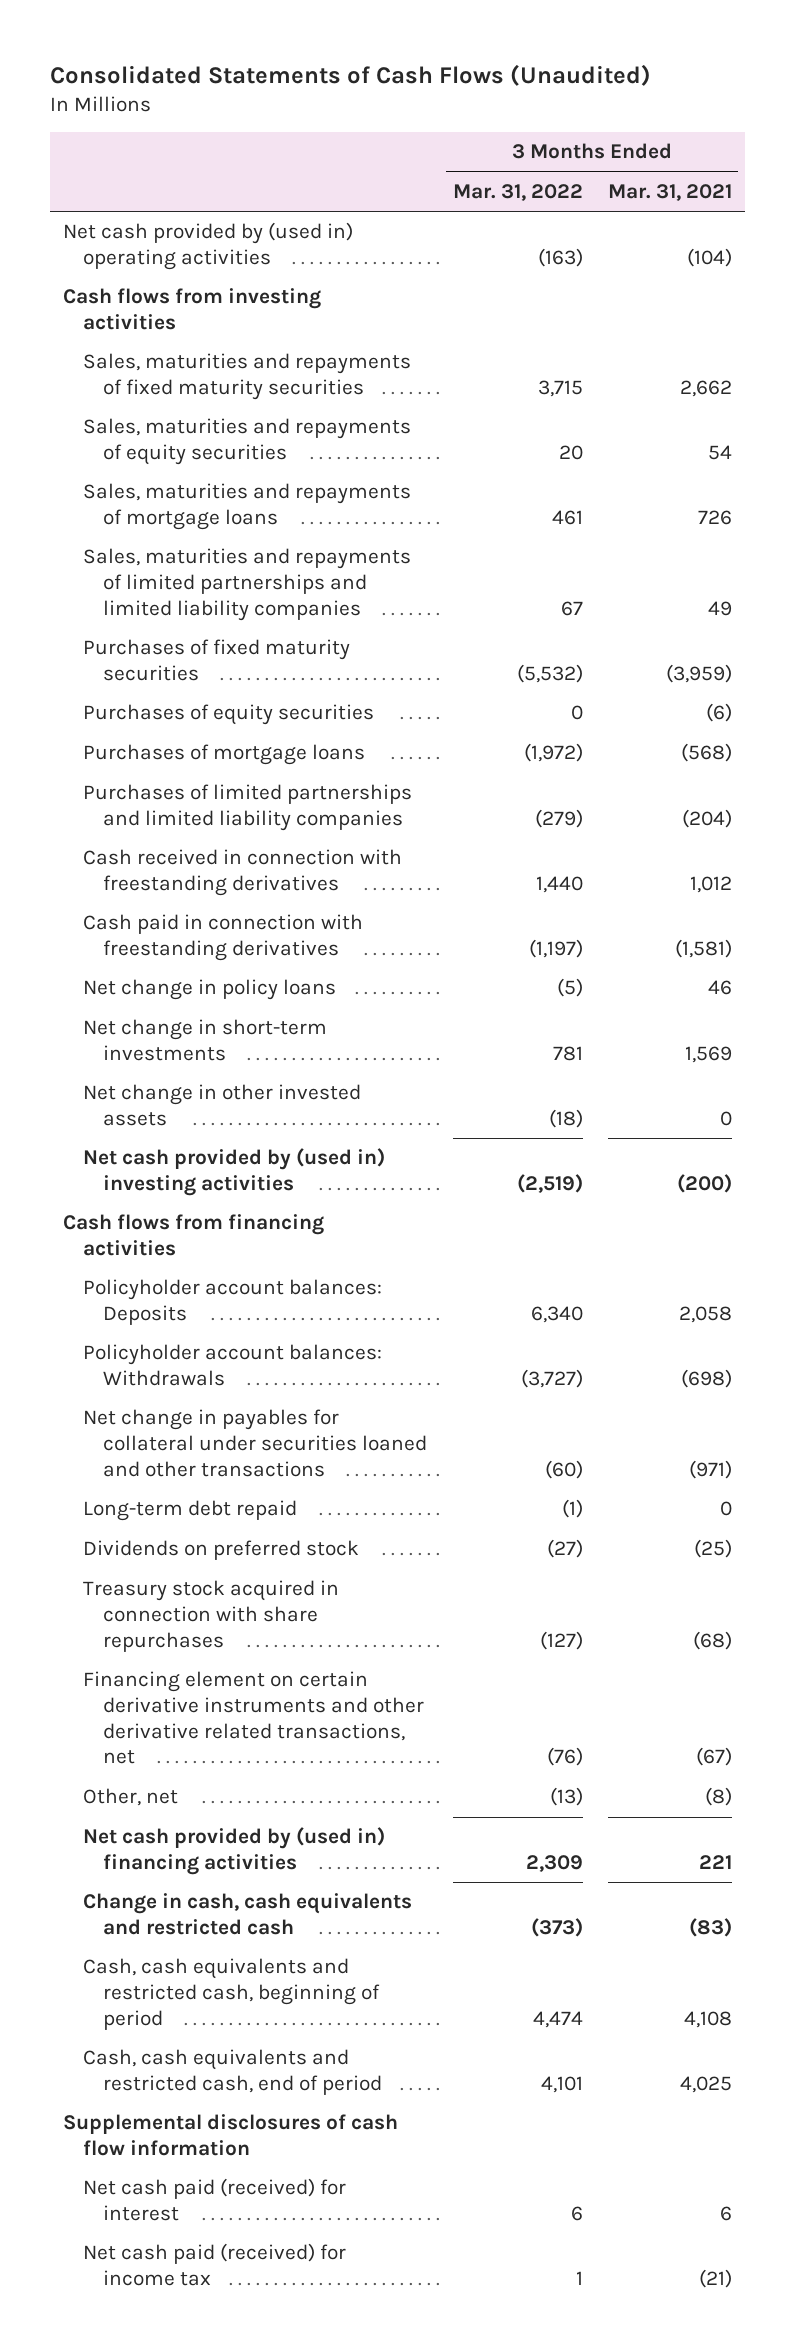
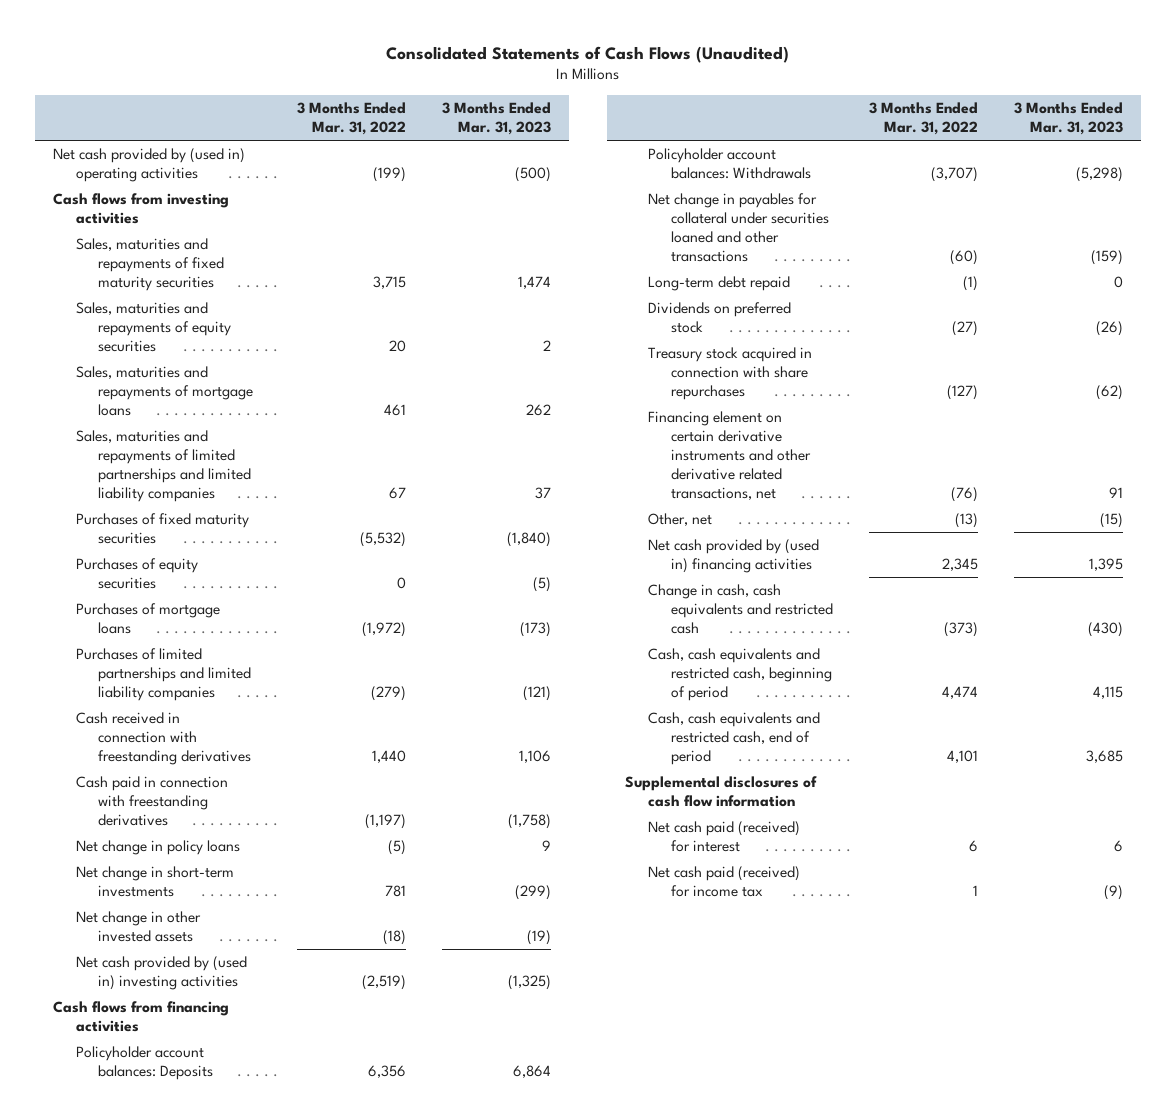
[608,183,733,201] Mar. 31, 2021 -> none
none -> [441,101,551,135] 3 Months Ended Mar. 31, 2023
[537,248,583,268] (163) -> [372,167,406,183] (199)
[530,1306,583,1324] 6,340 -> [367,1065,406,1079] 6,356
[520,1369,583,1389] (3,727) -> [930,167,978,183] (3,707)
[525,1855,583,1873] 2,309 -> [941,558,978,572] 2,345

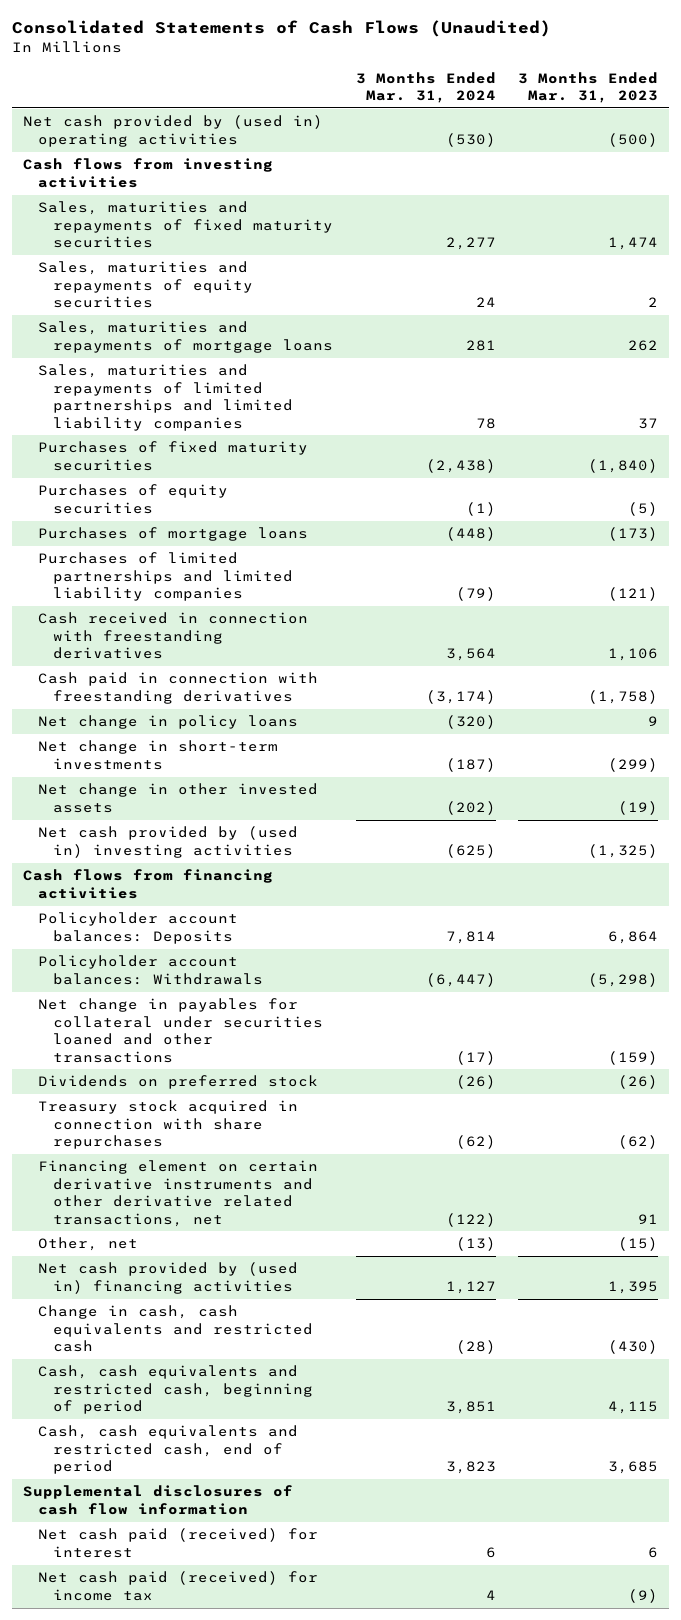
[296,101,406,135] 3 Months Ended Mar. 31, 2022 -> none
none -> [355,71,496,104] 3 Months Ended Mar. 31, 2024
[648,276,791,292] Long-term debt repaid -> none

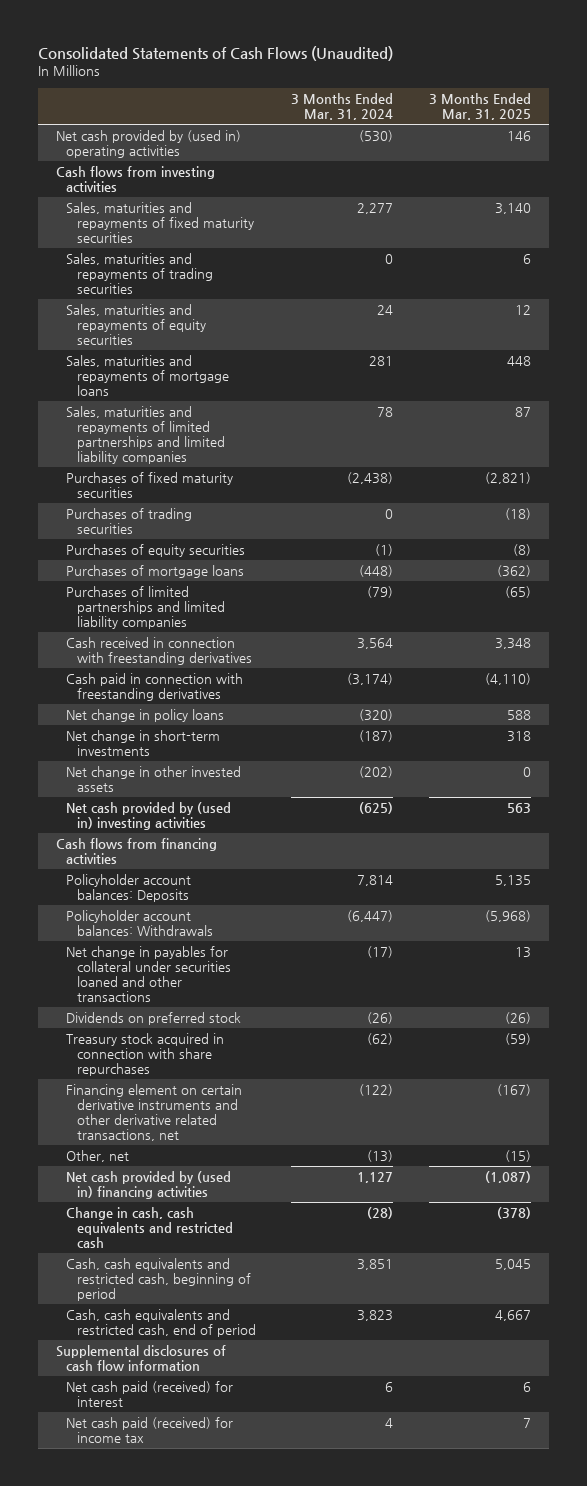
[517,71,658,104] 3 Months Ended Mar. 31, 2023 -> none
none -> [428,92,531,120] 3 Months Ended Mar. 31, 2025
none -> [66,253,213,295] Sales, maturities and repayments of trading securities
none -> [66,508,193,535] Purchases of trading securities

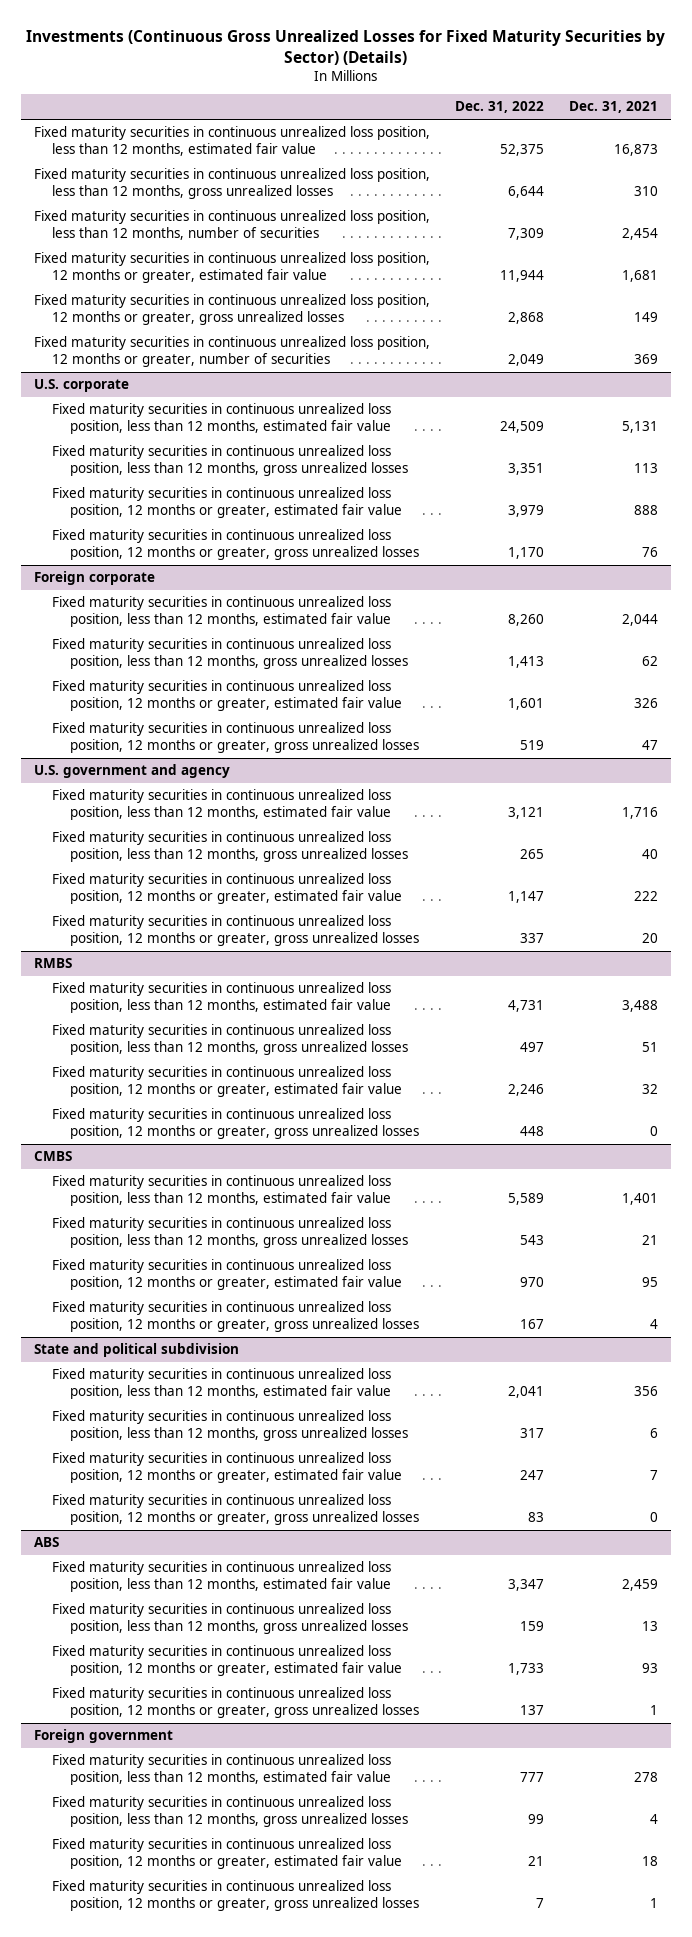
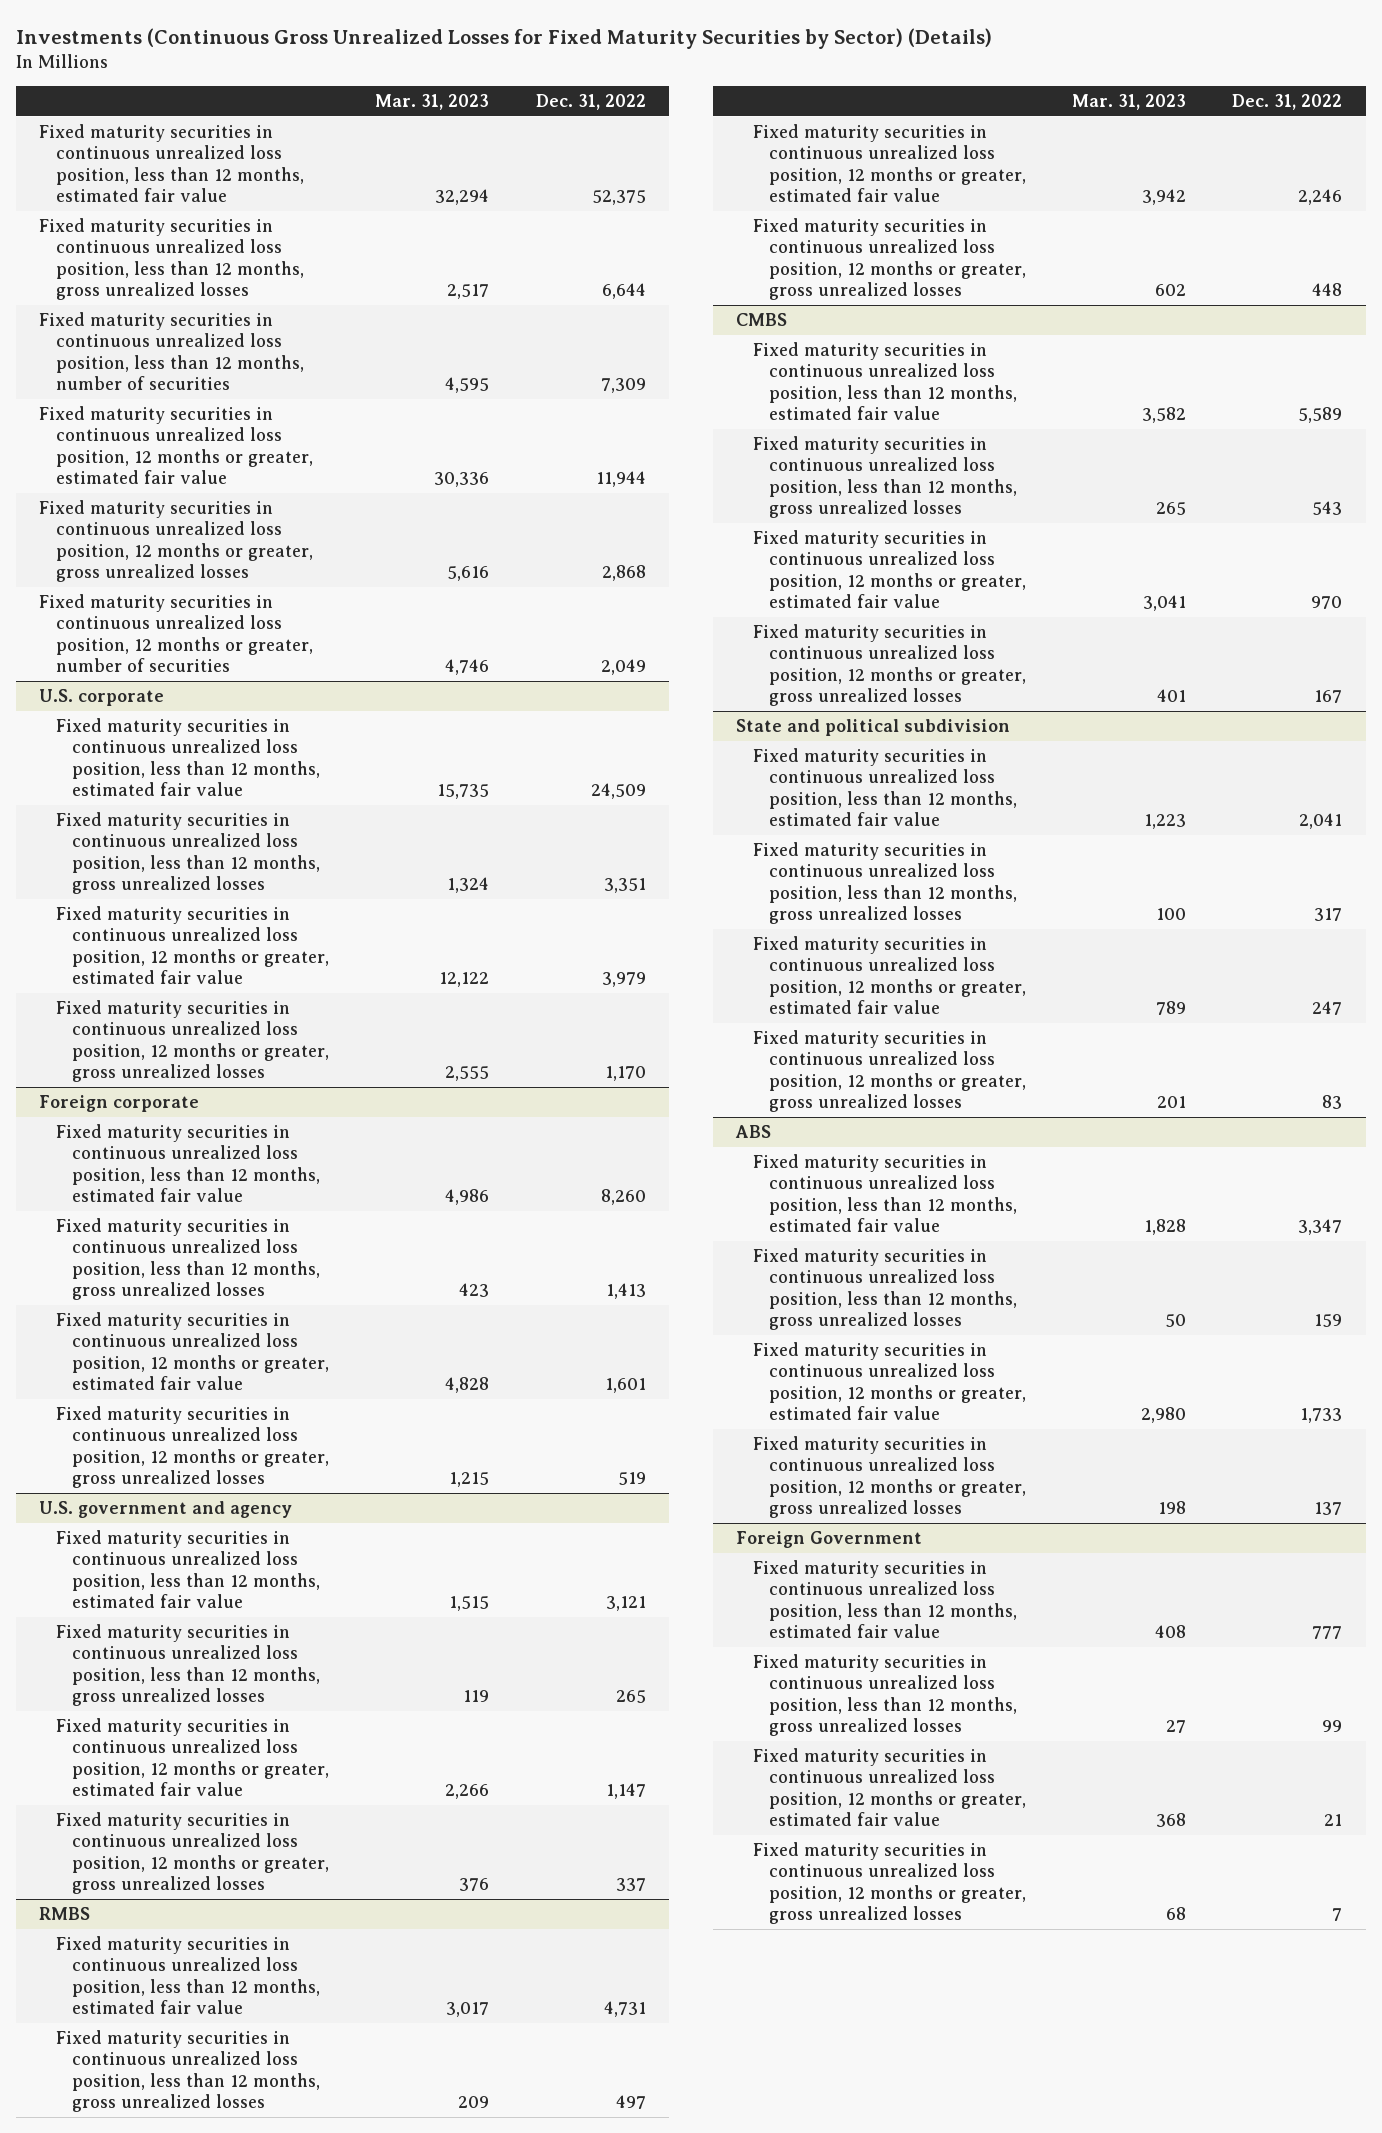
[569,101,659,114] Dec. 31, 2021 -> none
none -> [375,93,490,110] Mar. 31, 2023
[33,1729,173,1744] Foreign government -> [736,1531,923,1549] Foreign Government

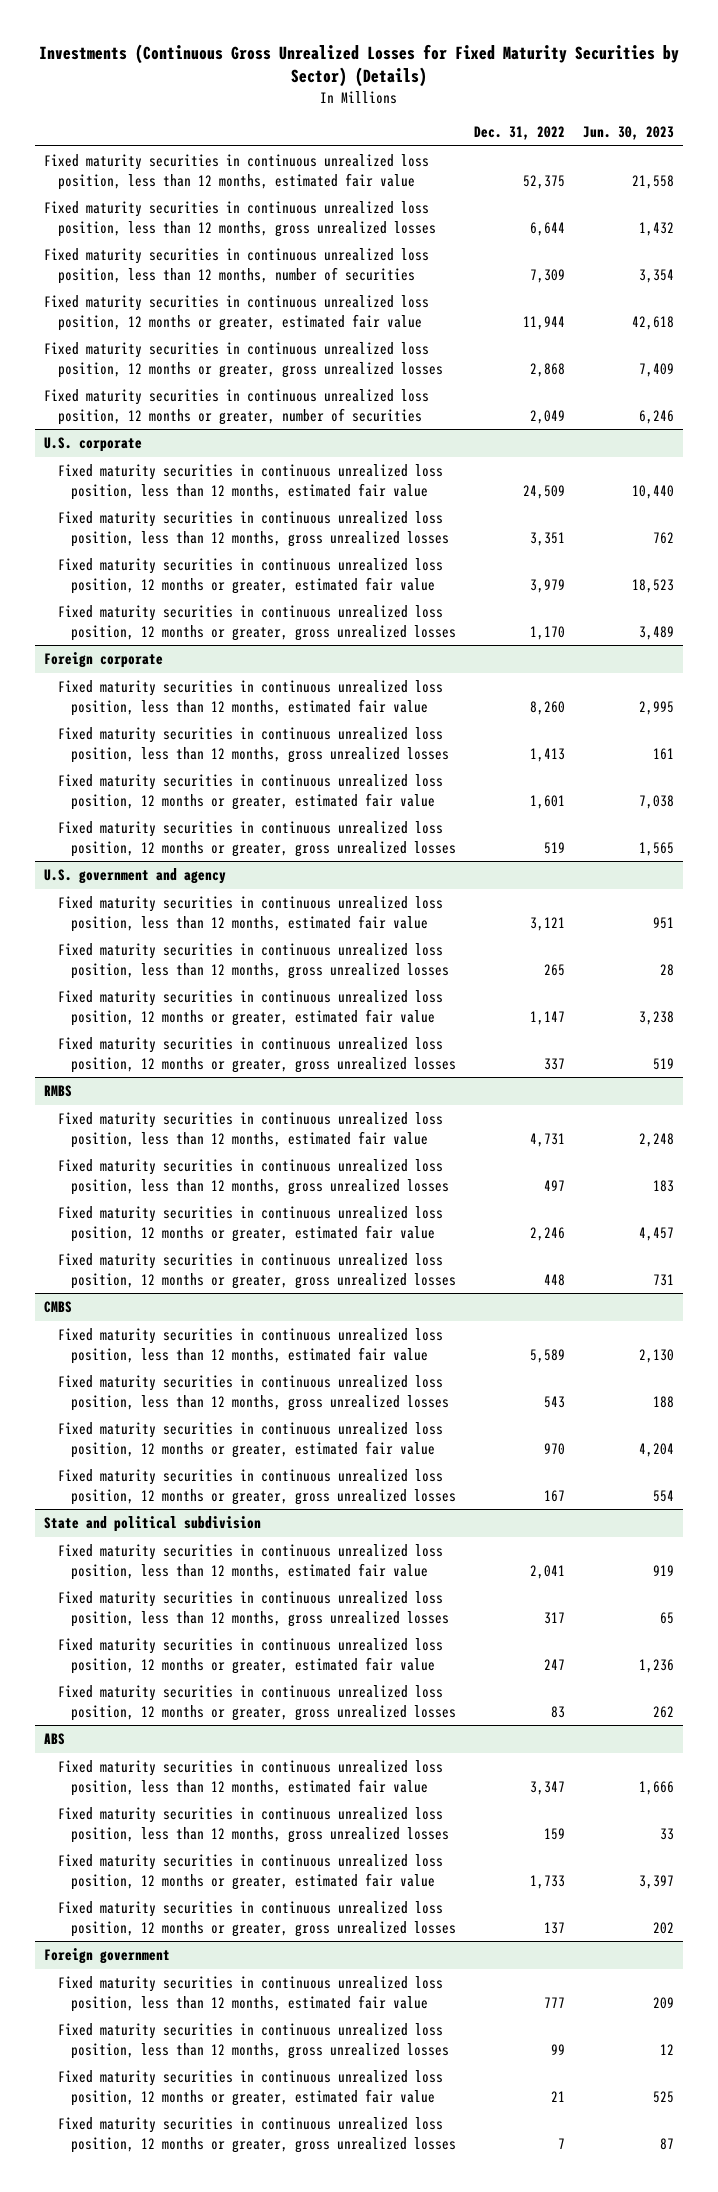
[375,93,490,110] Mar. 31, 2023 -> none
none -> [582,126,674,141] Jun. 30, 2023
[736,1531,923,1549] Foreign Government -> [44,1948,171,1965] Foreign government

